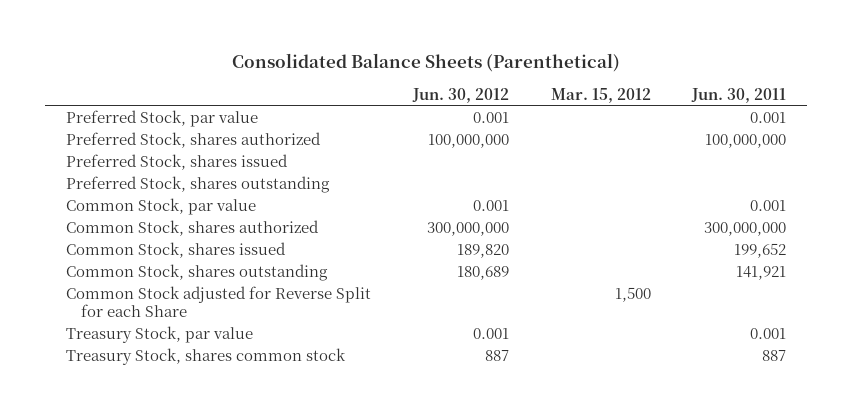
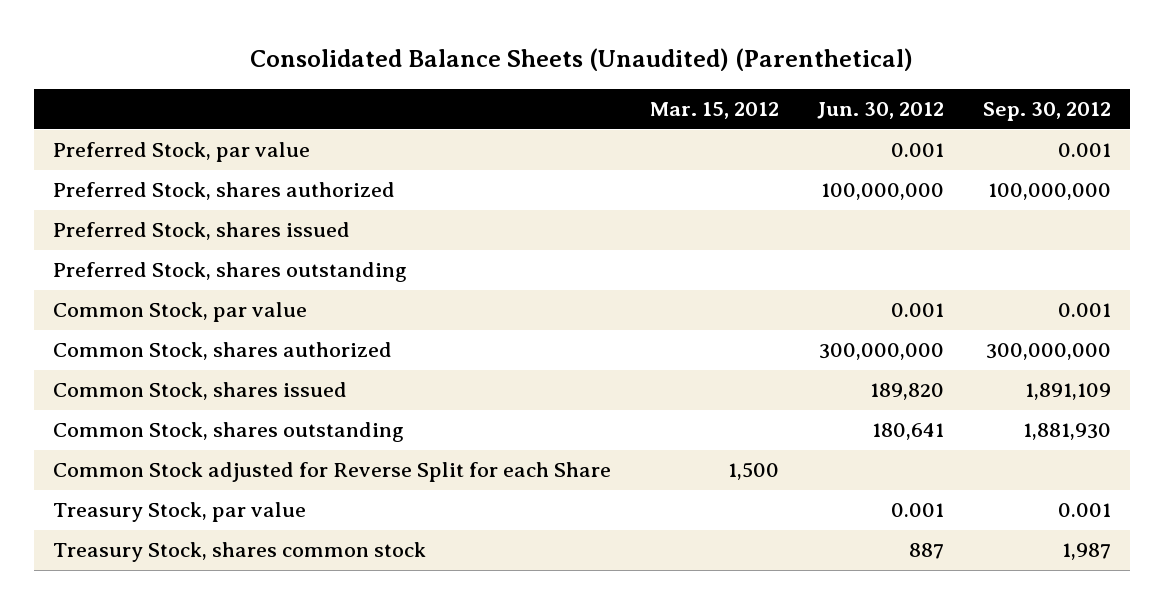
[232,53,621,73] Consolidated Balance Sheets (Parenthetical) -> [250,48,914,72] Consolidated Balance Sheets (Unaudited) (Parenthetical)
[691,87,787,103] Jun. 30, 2011 -> none
none -> [982,102,1111,122] Sep. 30, 2012
[456,265,509,280] 180,689 -> [872,423,945,441] 180,641

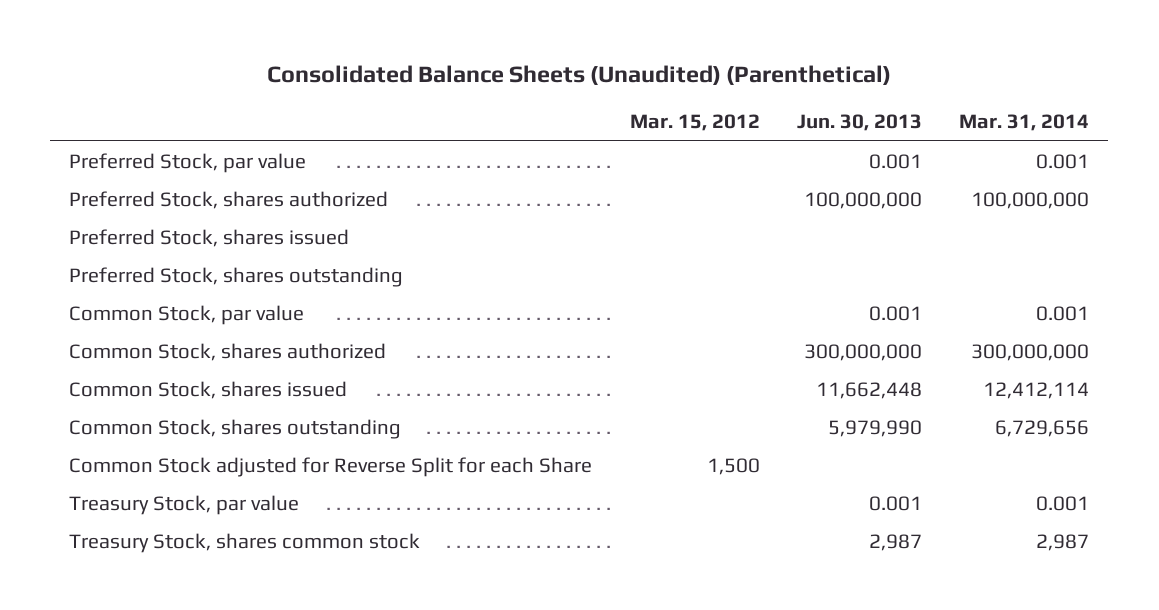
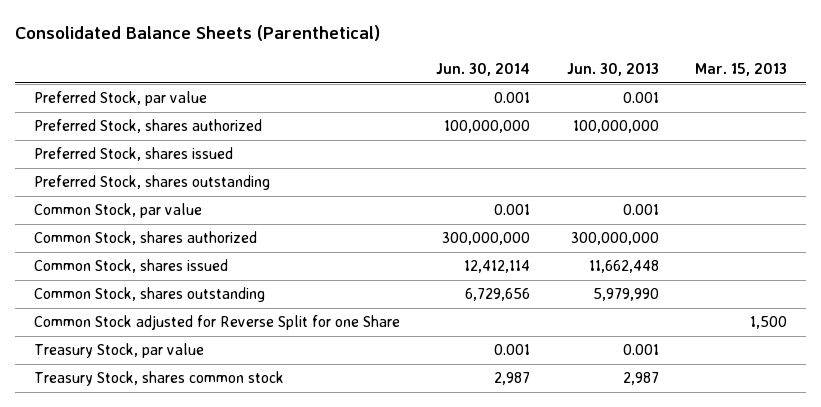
[267,65,892,86] Consolidated Balance Sheets (Unaudited) (Parenthetical) -> [15,25,381,42] Consolidated Balance Sheets (Parenthetical)
[629,114,760,132] Mar. 15, 2012 -> none
[959,114,1090,132] Mar. 31, 2014 -> none
none -> [436,63,531,77] Jun. 30, 2014
none -> [695,63,788,77] Mar. 15, 2013
[69,456,593,477] Common Stock adjusted for Reverse Split for each Share -> [33,315,400,331] Common Stock adjusted for Reverse Split for one Share

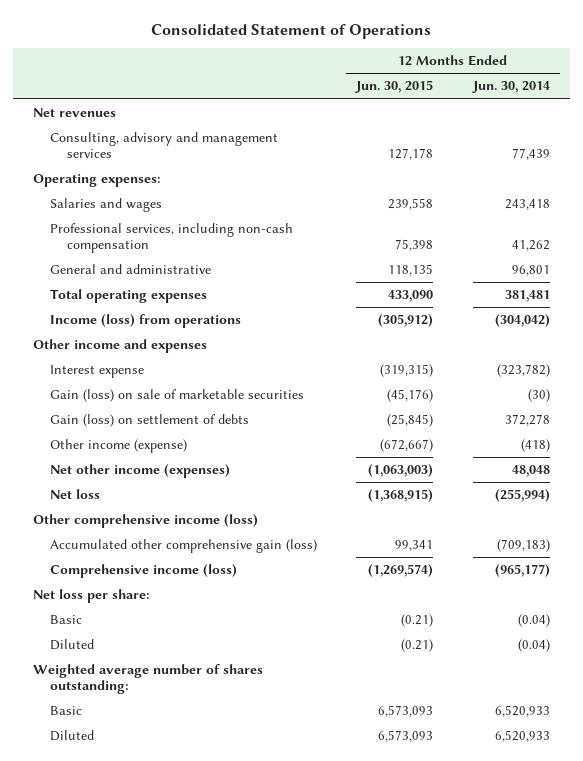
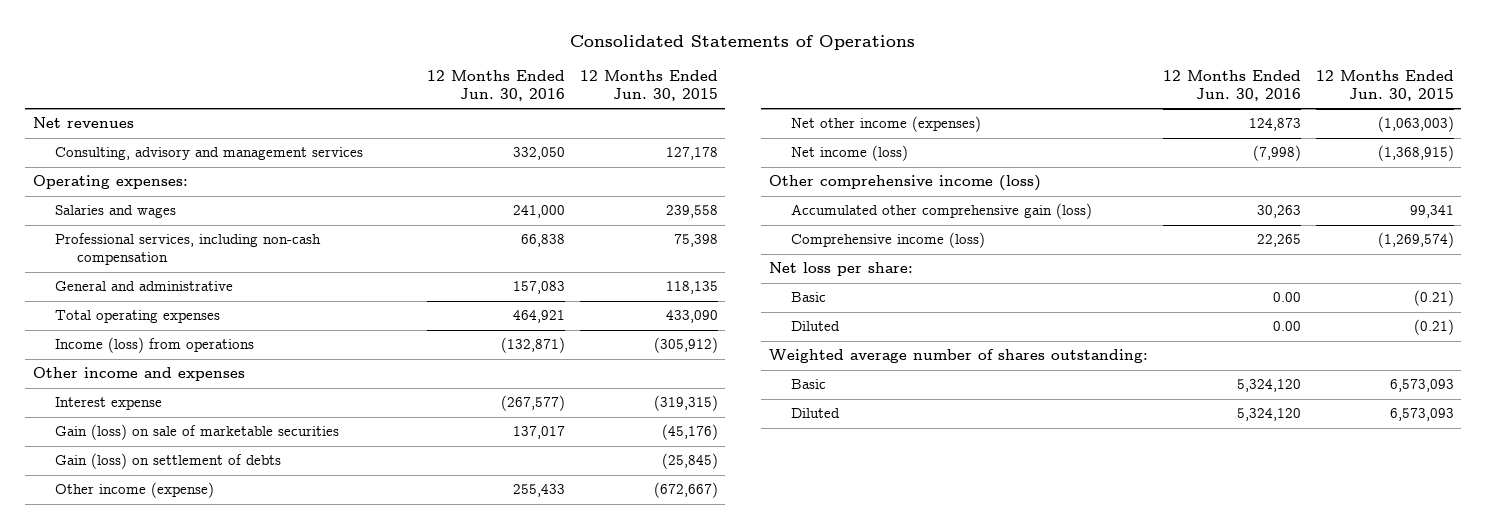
[151,23,432,39] Consolidated Statement of Operations -> [570,35,916,51] Consolidated Statements of Operations
[471,81,550,94] Jun. 30, 2014 -> none
none -> [426,69,565,101] 12 Months Ended Jun. 30, 2016
[49,489,100,500] Net loss -> [790,145,908,162] Net income (loss)

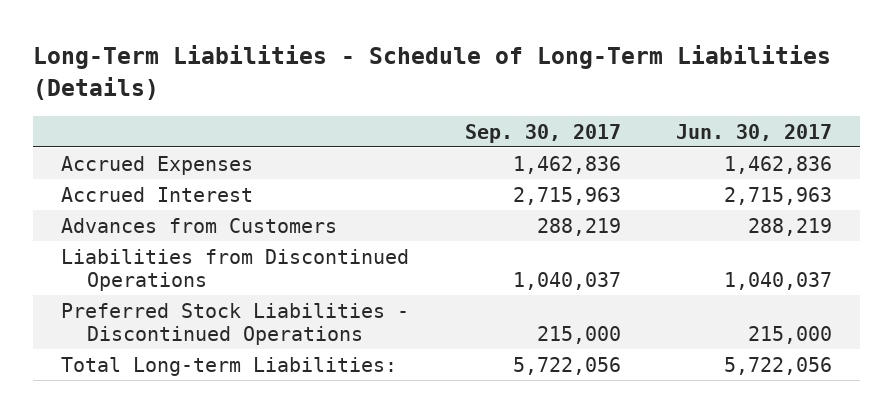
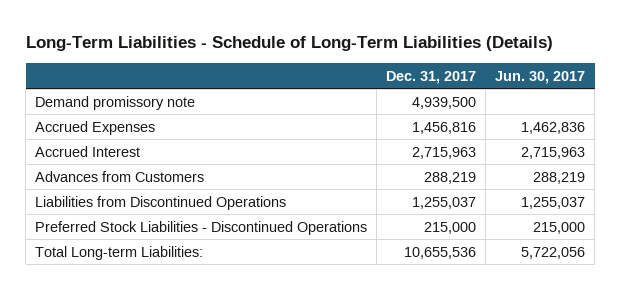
[464,123,621,143] Sep. 30, 2017 -> none
none -> [386,70,477,84] Dec. 31, 2017
none -> [35,95,196,110] Demand promissory note
[724,272,833,291] 1,040,037 -> [521,196,586,209] 1,255,037

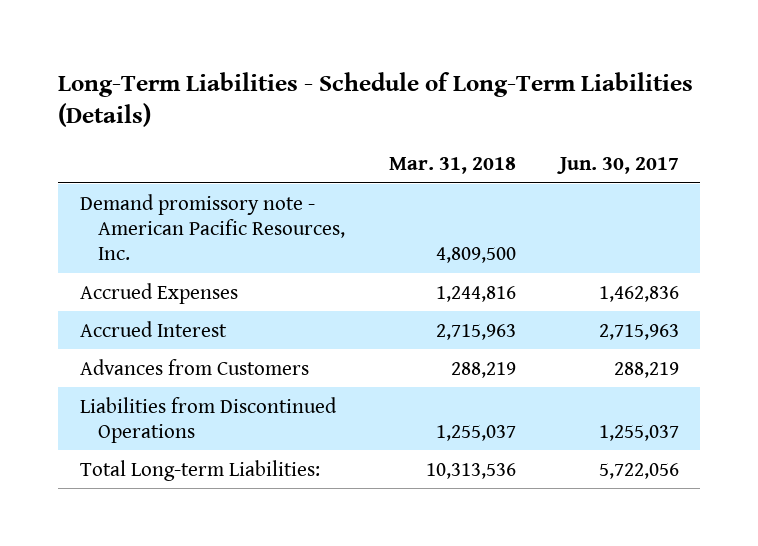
[386,70,477,84] Dec. 31, 2017 -> none
none -> [388,157,516,175] Mar. 31, 2018
[35,95,196,110] Demand promissory note -> [79,193,345,261] Demand promissory note - American Pacific Resources, Inc.
[35,220,368,235] Preferred Stock Liabilities - Discontinued Operations -> none

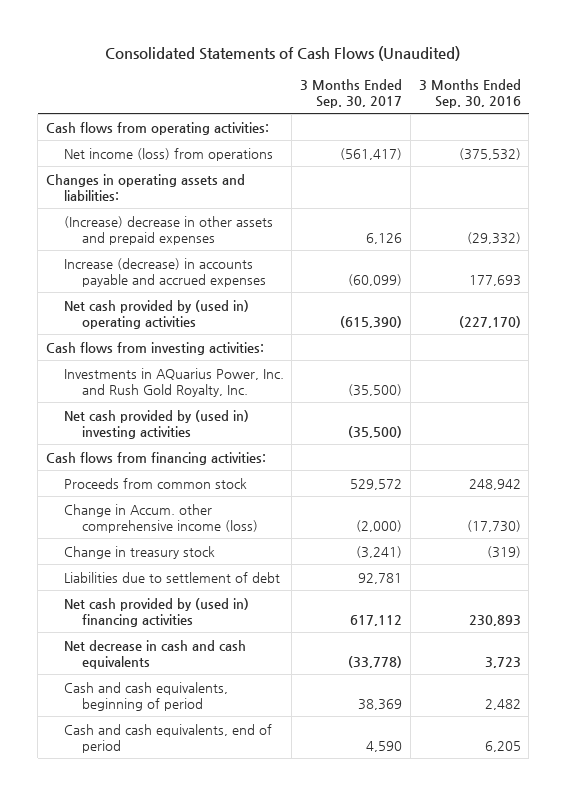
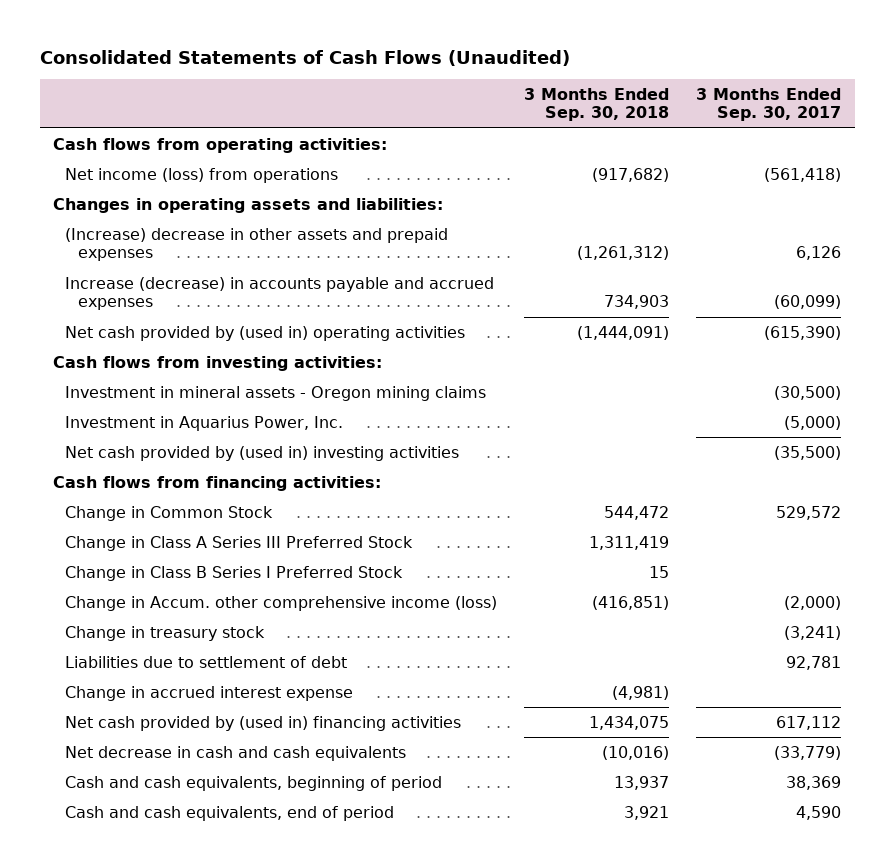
[418,78,521,108] 3 Months Ended Sep. 30, 2016 -> none
none -> [524,88,670,122] 3 Months Ended Sep. 30, 2018
[340,147,403,160] (561,417) -> [764,167,842,182] (561,418)
none -> [65,385,487,401] Investment in mineral assets - Oregon mining claims
[63,367,284,397] Investments in AQuarius Power, Inc. and Rush Gold Royalty, Inc. -> [65,415,344,431] Investment in Aquarius Power, Inc.
[348,383,403,396] (35,500) -> [784,415,842,430] (5,000)
[63,477,247,489] Proceeds from common stock -> [65,505,274,521] Change in Common Stock
none -> [65,535,414,551] Change in Class A Series III Preferred Stock
none -> [65,565,404,581] Change in Class B Series I Preferred Stock
none -> [65,685,354,701] Change in accrued interest expense
[348,655,403,668] (33,778) -> [774,745,842,760] (33,779)

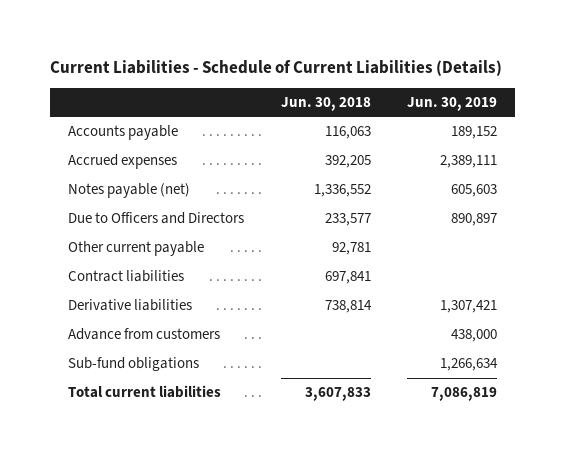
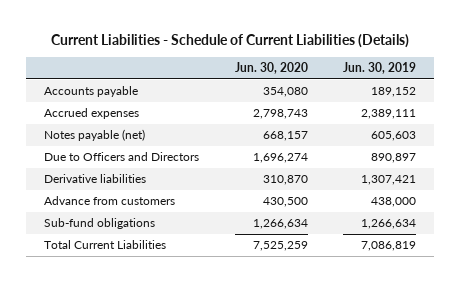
[280,96,371,111] Jun. 30, 2018 -> none
none -> [234,62,308,75] Jun. 30, 2020
[67,241,204,257] Other current payable -> none
[67,270,184,283] Contract liabilities -> none
[67,385,221,399] Total current liabilities -> [44,240,167,250] Total Current Liabilities

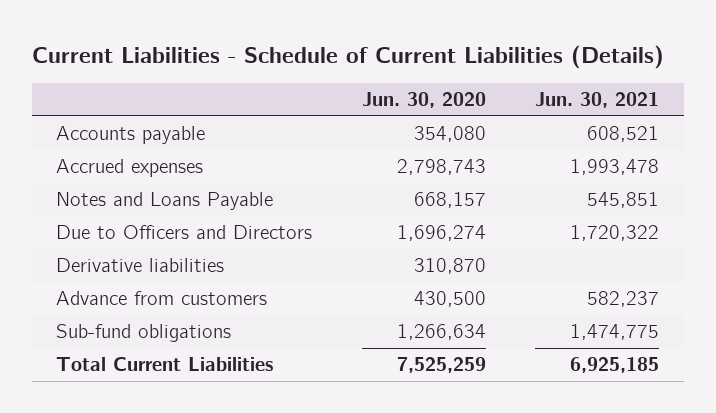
[342,62,416,75] Jun. 30, 2019 -> none
none -> [535,92,660,109] Jun. 30, 2021
[44,129,146,142] Notes payable (net) -> [56,192,274,211] Notes and Loans Payable

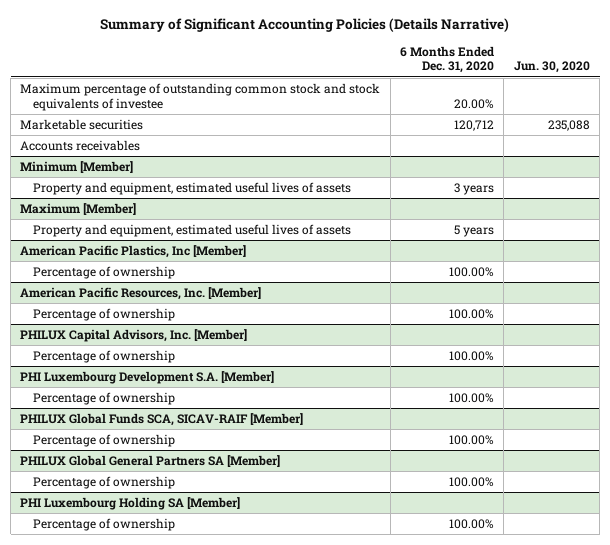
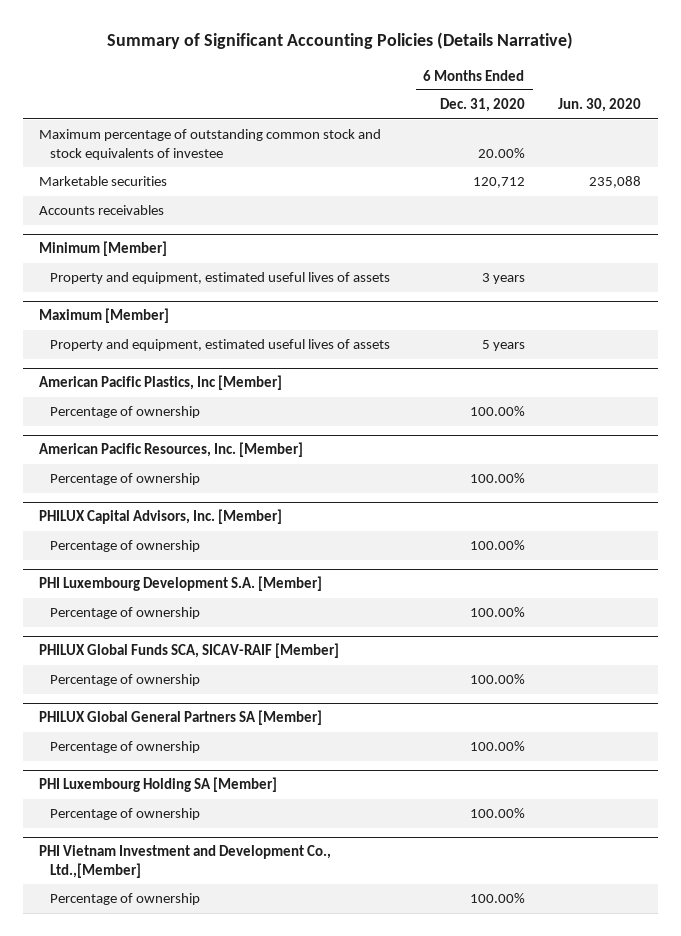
none -> [39,845,332,878] PHI Vietnam Investment and Development Co., Ltd.,[Member]
none -> [50,893,201,906] Percentage of ownership

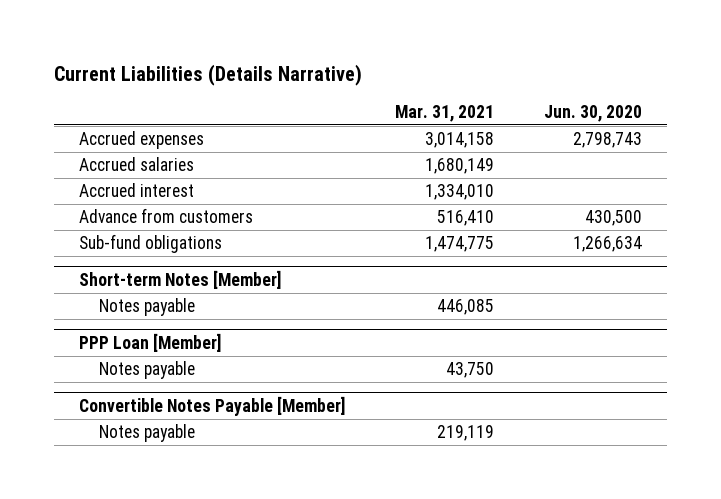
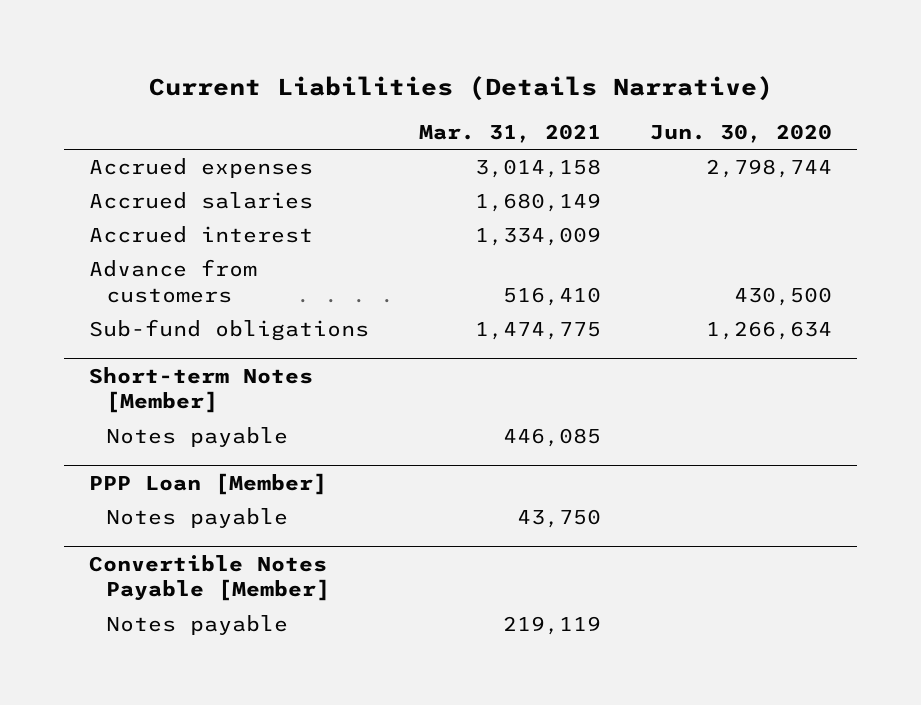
[573,132,643,149] 2,798,743 -> [706,159,833,179] 2,798,744
[425,184,495,201] 1,334,010 -> [474,227,601,247] 1,334,009

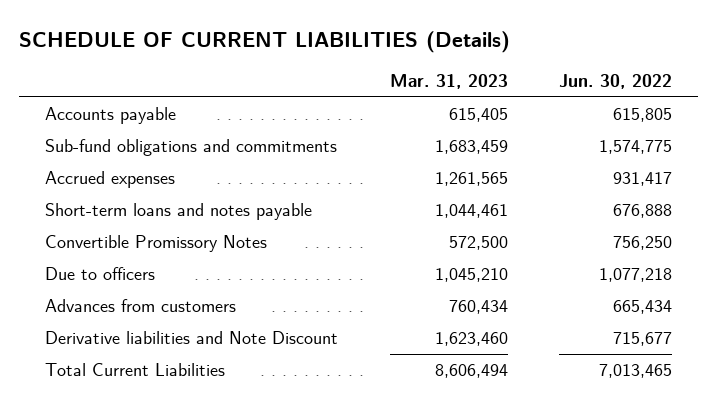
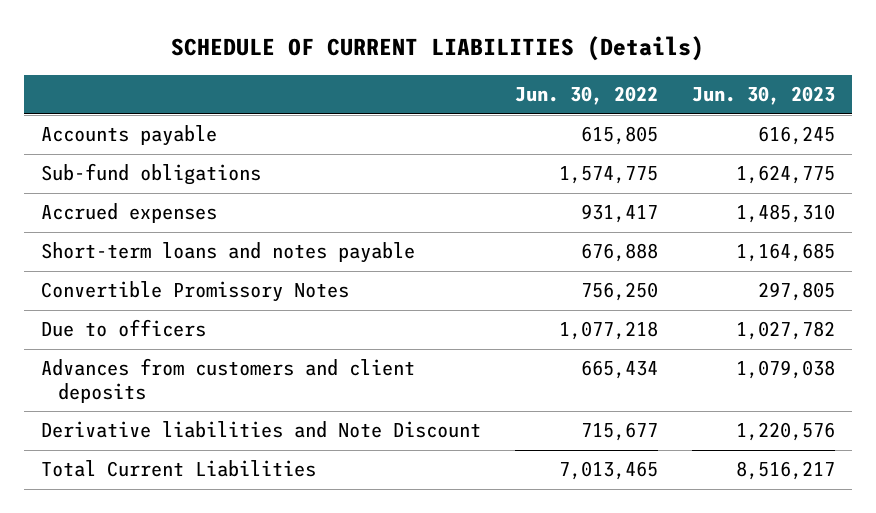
[389,73,508,89] Mar. 31, 2023 -> none
none -> [692,86,836,106] Jun. 30, 2023
[44,139,337,157] Sub-fund obligations and commitments -> [40,163,261,186] Sub-fund obligations
[44,299,236,313] Advances from customers -> [40,358,415,403] Advances from customers and client deposits

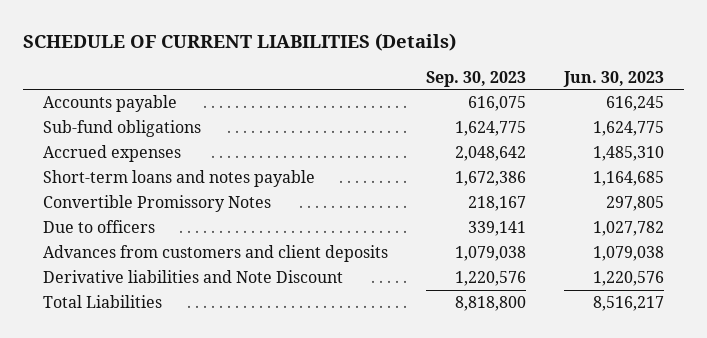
[515,86,659,106] Jun. 30, 2022 -> none
none -> [425,70,526,87] Sep. 30, 2023
[40,460,316,478] Total Current Liabilities -> [42,295,162,309] Total Liabilities

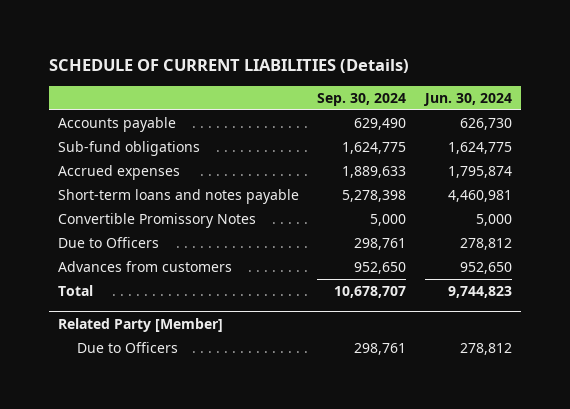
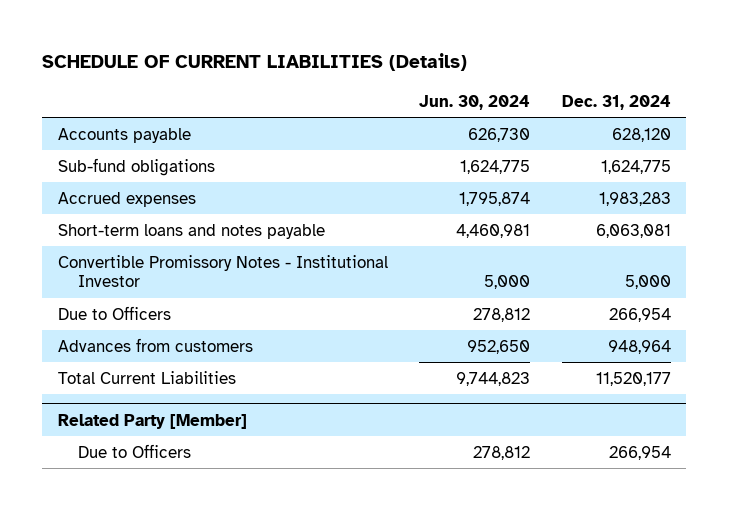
[317,92,407,106] Sep. 30, 2024 -> none
none -> [561,94,671,110] Dec. 31, 2024
[58,213,257,229] Convertible Promissory Notes -> [58,254,389,288] Convertible Promissory Notes - Institutional Investor
[58,285,94,297] Total -> [58,370,237,384] Total Current Liabilities

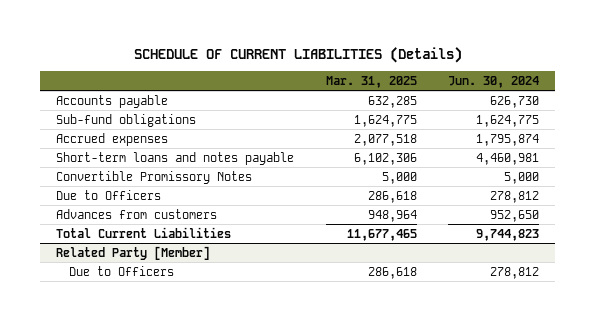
[561,94,671,110] Dec. 31, 2024 -> none
none -> [325,75,417,88] Mar. 31, 2025
[58,254,389,288] Convertible Promissory Notes - Institutional Investor -> [56,170,253,184] Convertible Promissory Notes

